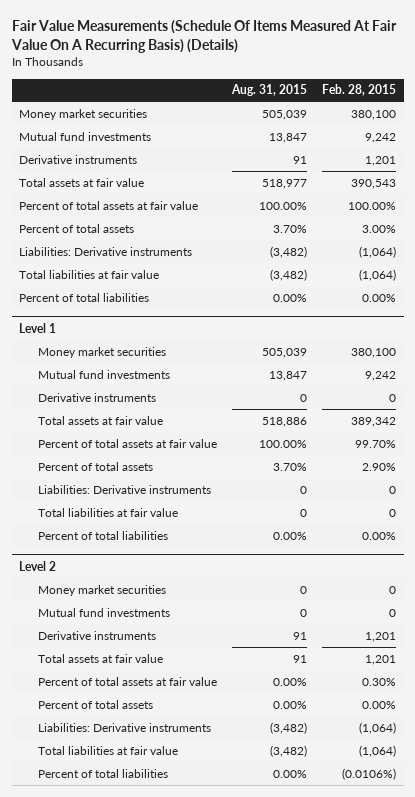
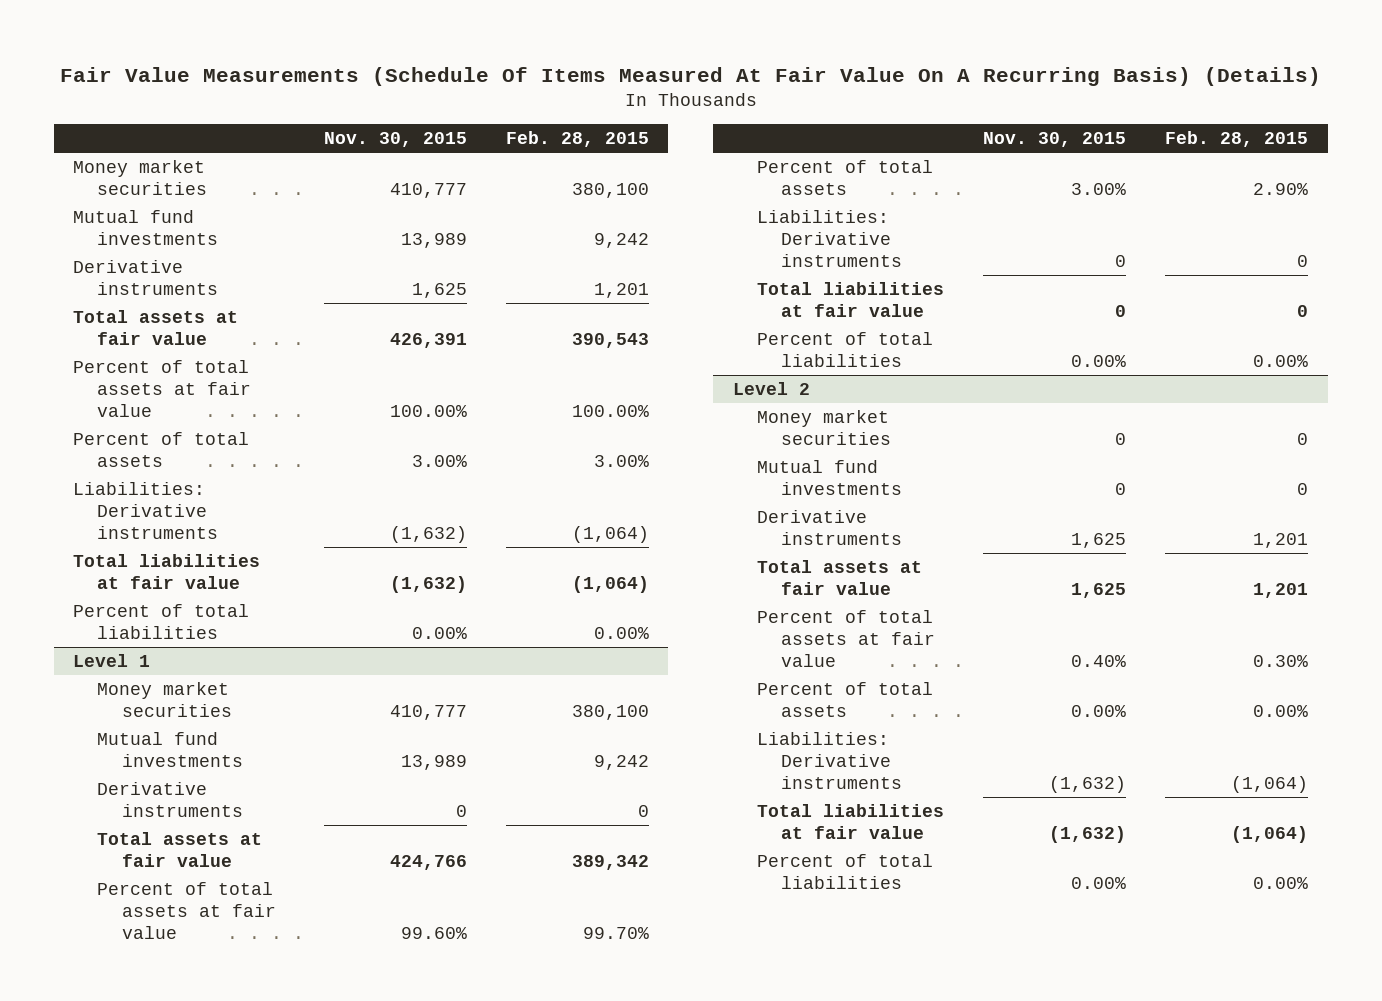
[231,84,308,97] Aug. 31, 2015 -> none
none -> [323,132,467,148] Nov. 30, 2015
[342,767,397,780] (0.0106%) -> [1253,877,1309,890] 0.00%

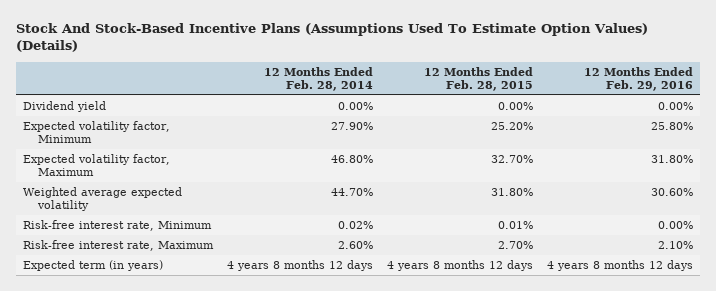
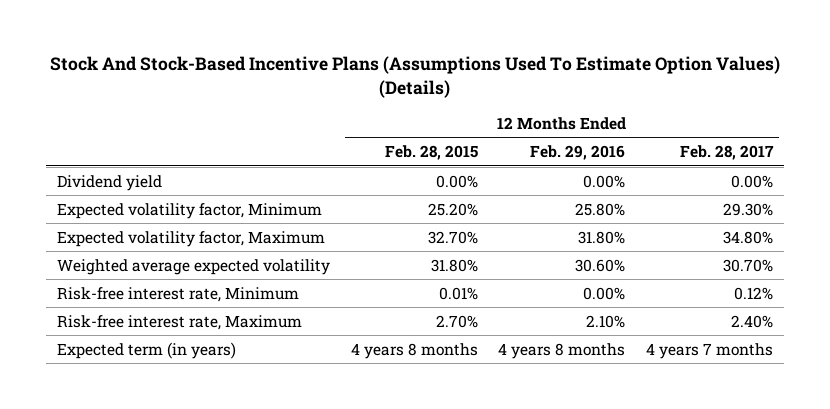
[263,66,373,91] 12 Months Ended Feb. 28, 2014 -> none
none -> [680,145,775,161] Feb. 28, 2017
[386,260,533,272] 4 years 8 months 12 days -> [350,342,478,359] 4 years 8 months
[547,260,694,272] 4 years 8 months 12 days -> [498,342,626,359] 4 years 8 months

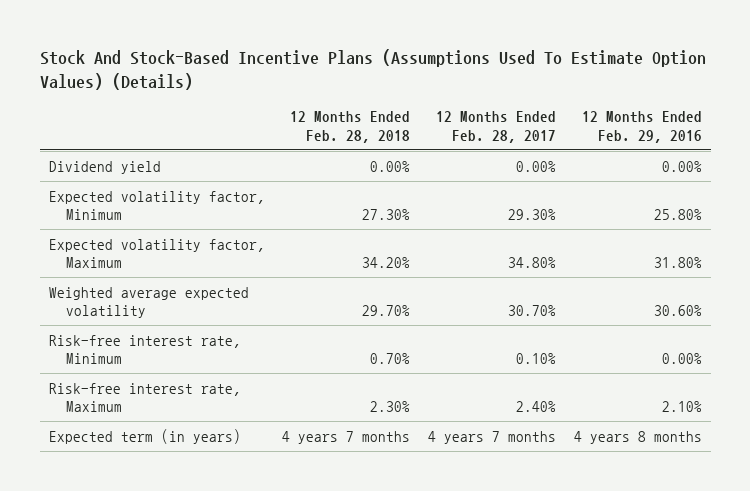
[384,145,478,161] Feb. 28, 2015 -> none
none -> [290,111,411,143] 12 Months Ended Feb. 28, 2018
[734,286,774,300] 0.12% -> [515,352,556,364] 0.10%

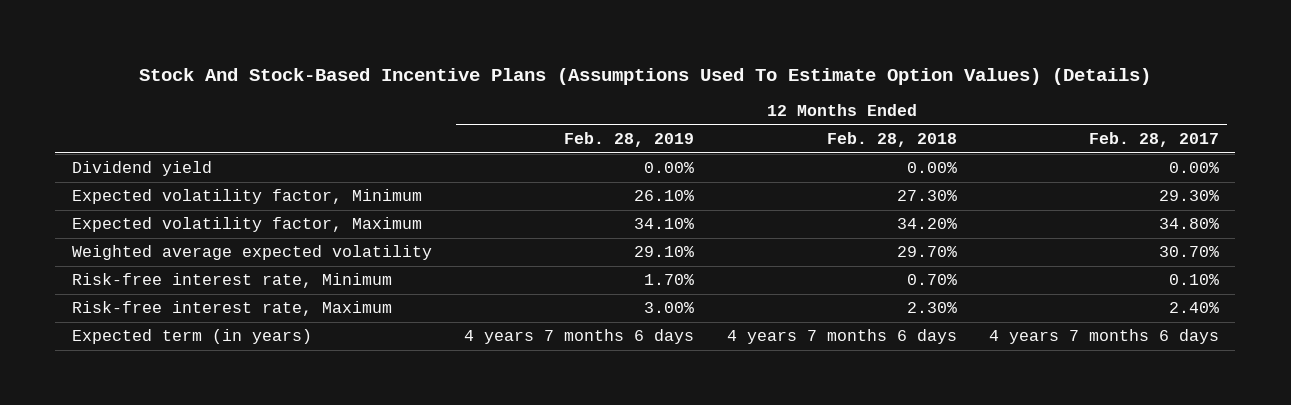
[581,111,702,143] 12 Months Ended Feb. 29, 2016 -> none
none -> [564,132,695,148] Feb. 28, 2019
[282,430,411,444] 4 years 7 months -> [726,329,957,345] 4 years 7 months 6 days
[427,430,556,444] 4 years 7 months -> [989,329,1220,345] 4 years 7 months 6 days

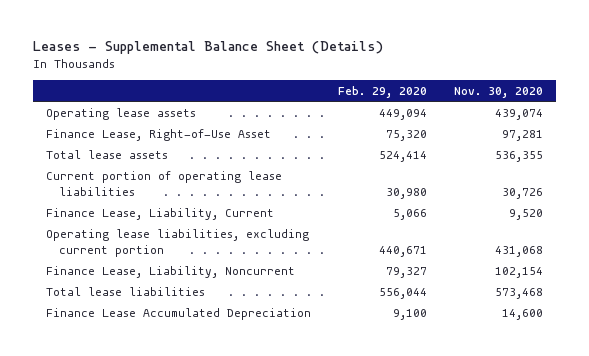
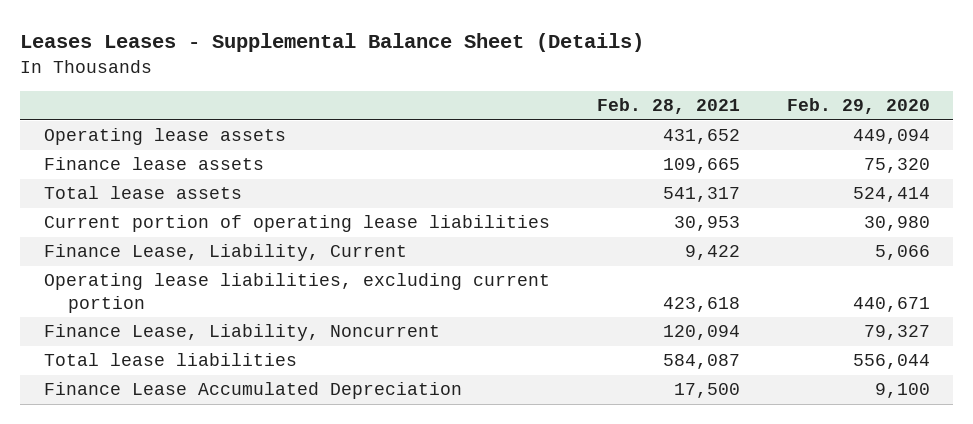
[32,41,383,55] Leases - Supplemental Balance Sheet (Details) -> [20,33,645,53] Leases Leases - Supplemental Balance Sheet (Details)
[453,86,543,98] Nov. 30, 2020 -> none
none -> [596,98,740,115] Feb. 28, 2021
[46,128,272,141] Finance Lease, Right-of-Use Asset -> [43,157,264,171] Finance lease assets

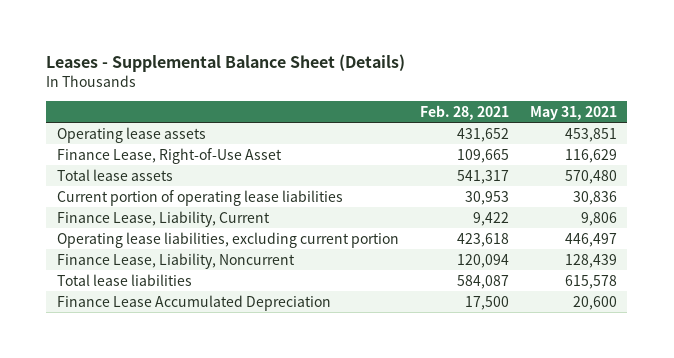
[20,33,645,53] Leases Leases - Supplemental Balance Sheet (Details) -> [46,53,406,72] Leases - Supplemental Balance Sheet (Details)
[786,98,930,115] Feb. 29, 2020 -> none
none -> [529,105,617,120] May 31, 2021
[43,157,264,171] Finance lease assets -> [56,147,282,164] Finance Lease, Right-of-Use Asset

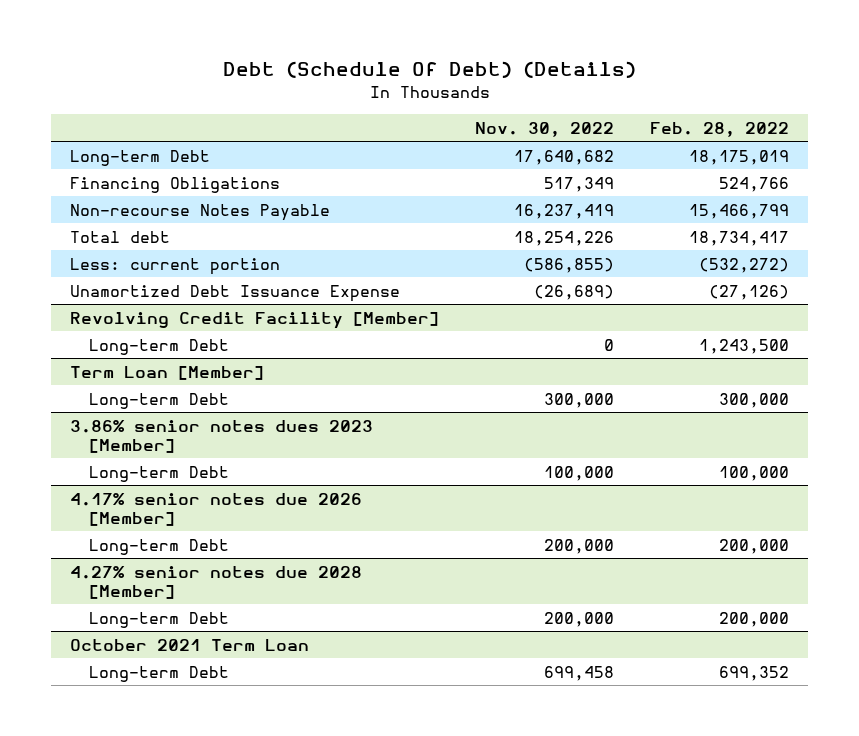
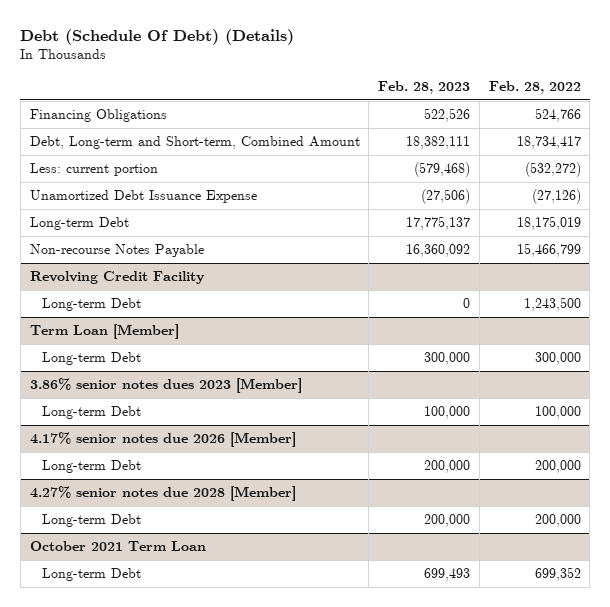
[475,121,615,137] Nov. 30, 2022 -> none
none -> [378,80,471,94] Feb. 28, 2023
[69,230,170,243] Total debt -> [29,136,360,150] Debt, Long-term and Short-term, Combined Amount
[69,149,210,166] Long-term Debt -> [29,217,129,231] Long-term Debt
[69,203,330,221] Non-recourse Notes Payable -> [29,244,204,258] Non-recourse Notes Payable
[69,311,439,329] Revolving Credit Facility [Member] -> [29,271,205,285] Revolving Credit Facility

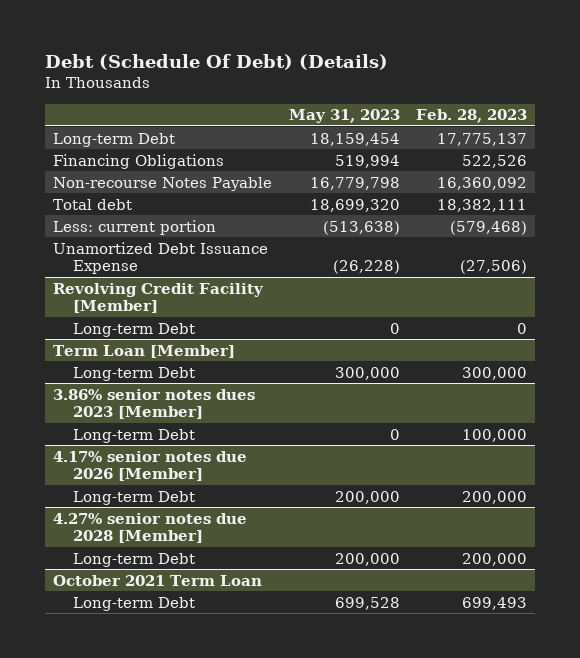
[488,80,581,94] Feb. 28, 2022 -> none
none -> [288,109,400,124] May 31, 2023
[29,217,129,231] Long-term Debt -> [52,132,175,147] Long-term Debt
[29,244,204,258] Non-recourse Notes Payable -> [52,176,272,191] Non-recourse Notes Payable
[29,136,360,150] Debt, Long-term and Short-term, Combined Amount -> [52,198,132,210] Total debt
[29,271,205,285] Revolving Credit Facility -> [52,282,264,314] Revolving Credit Facility [Member]

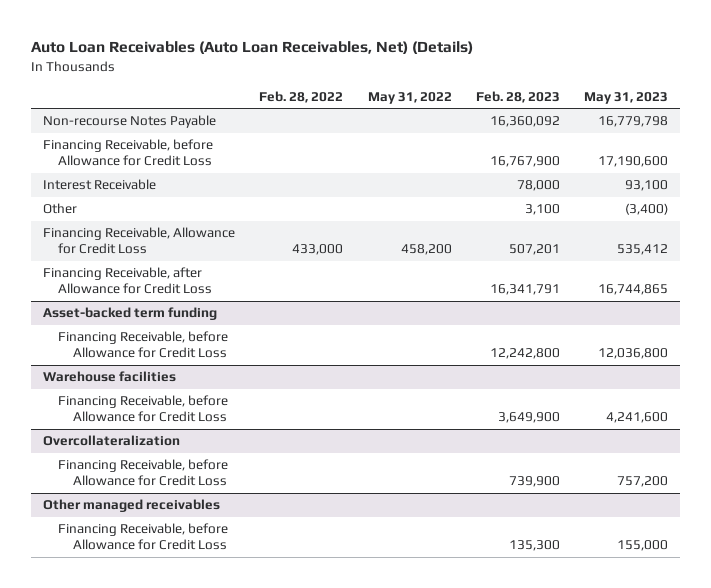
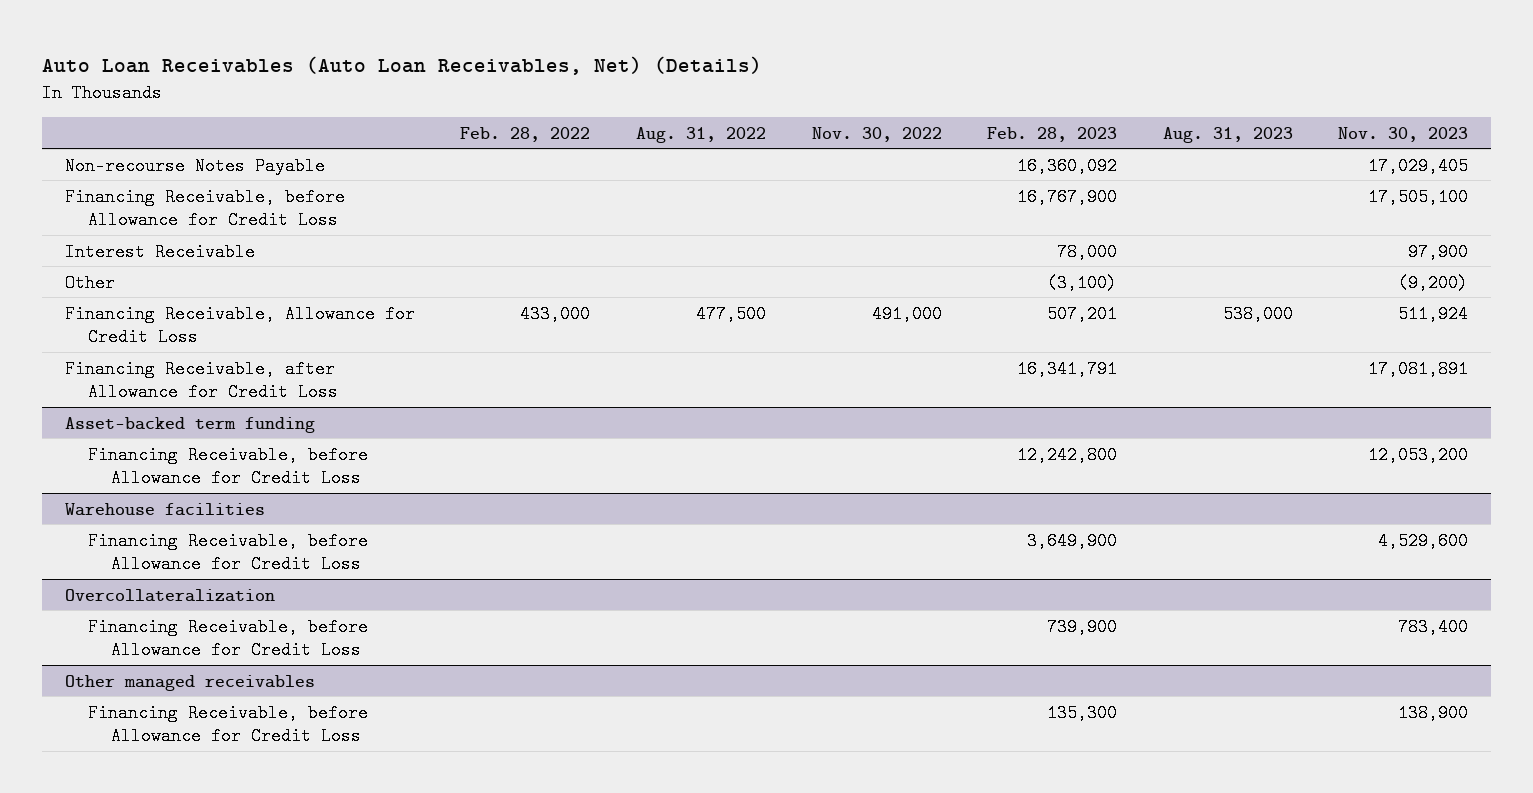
[367,91,452,104] May 31, 2022 -> none
[584,91,669,104] May 31, 2023 -> none
none -> [636,126,767,143] Aug. 31, 2022
none -> [811,126,942,142] Nov. 30, 2022
none -> [1162,126,1293,143] Aug. 31, 2023
none -> [1338,126,1469,142] Nov. 30, 2023
[524,204,560,216] 3,100 -> [1047,273,1118,292] (3,100)

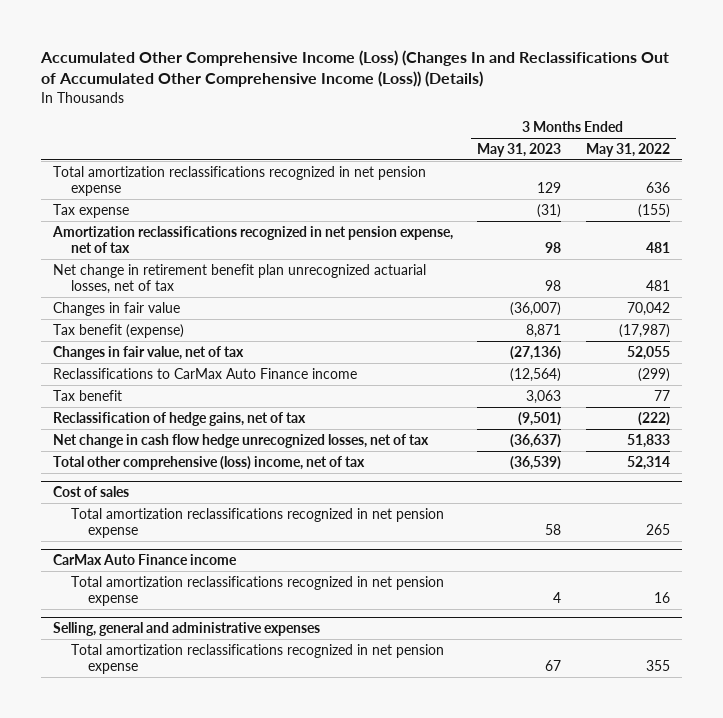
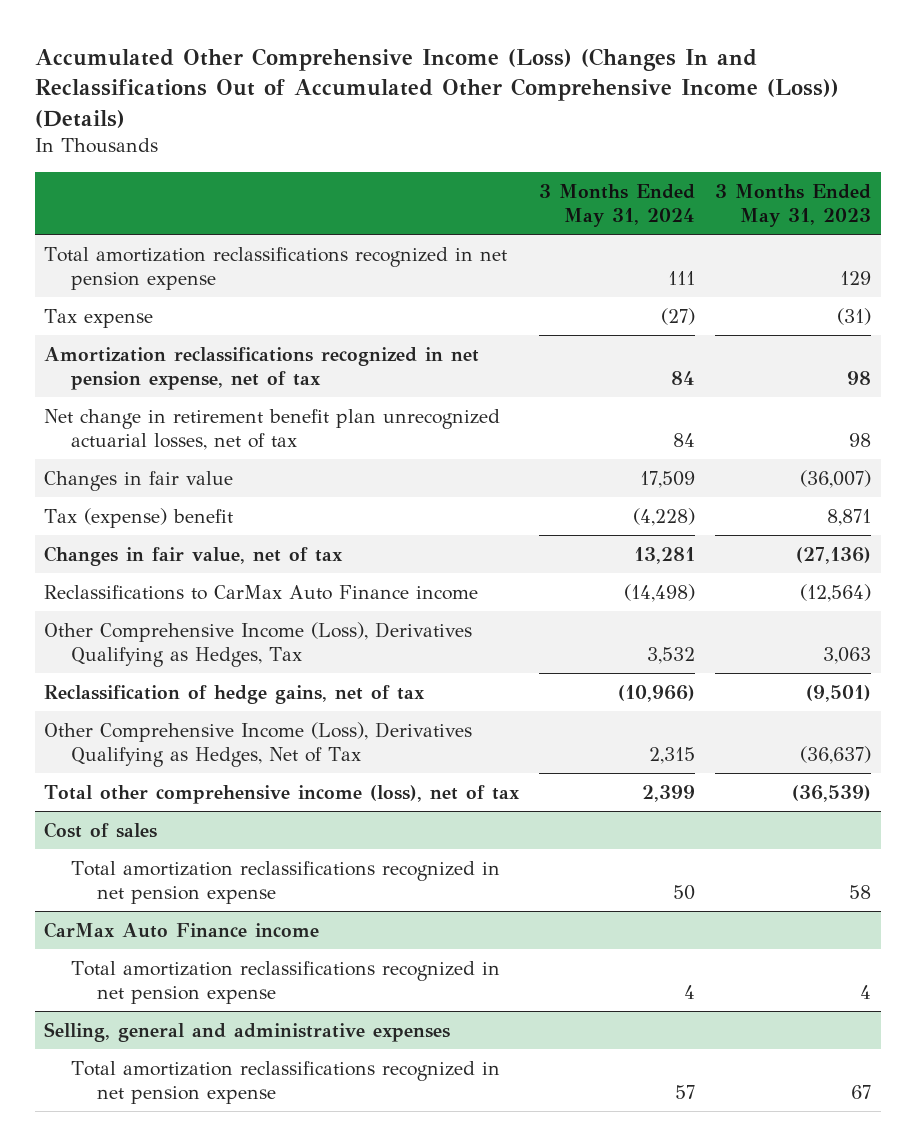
[585,143,670,158] May 31, 2022 -> none
none -> [539,183,696,227] 3 Months Ended May 31, 2024
[53,323,185,338] Tax benefit (expense) -> [44,507,234,528] Tax (expense) benefit
[53,389,123,401] Tax benefit -> [44,621,473,667] Other Comprehensive Income (Loss), Derivatives Qualifying as Hedges, Tax
[53,433,430,448] Net change in cash flow hedge unrecognized losses, net of tax -> [44,721,473,767] Other Comprehensive Income (Loss), Derivatives Qualifying as Hedges, Net of Tax
[53,455,366,470] Total other comprehensive (loss) income, net of tax -> [44,784,521,804] Total other comprehensive income (loss), net of tax

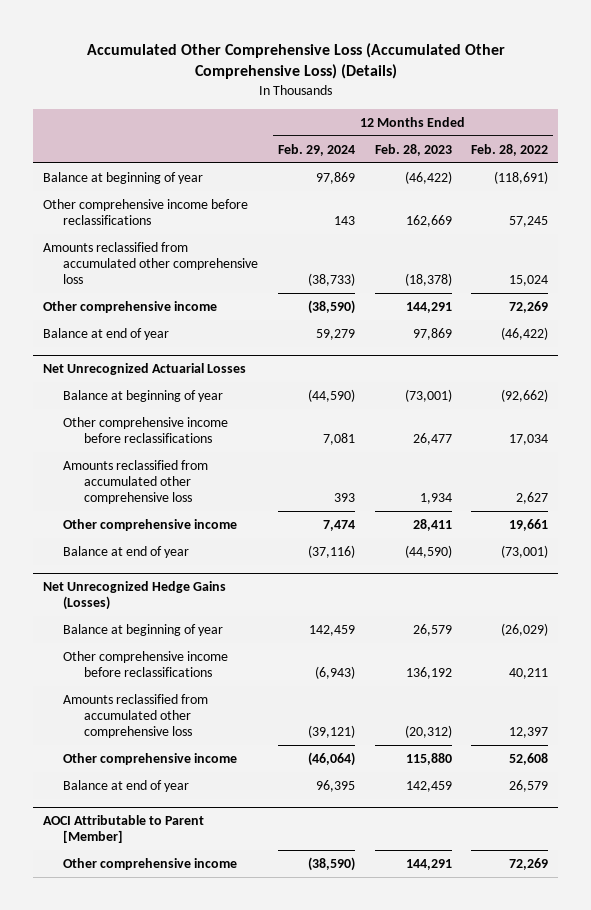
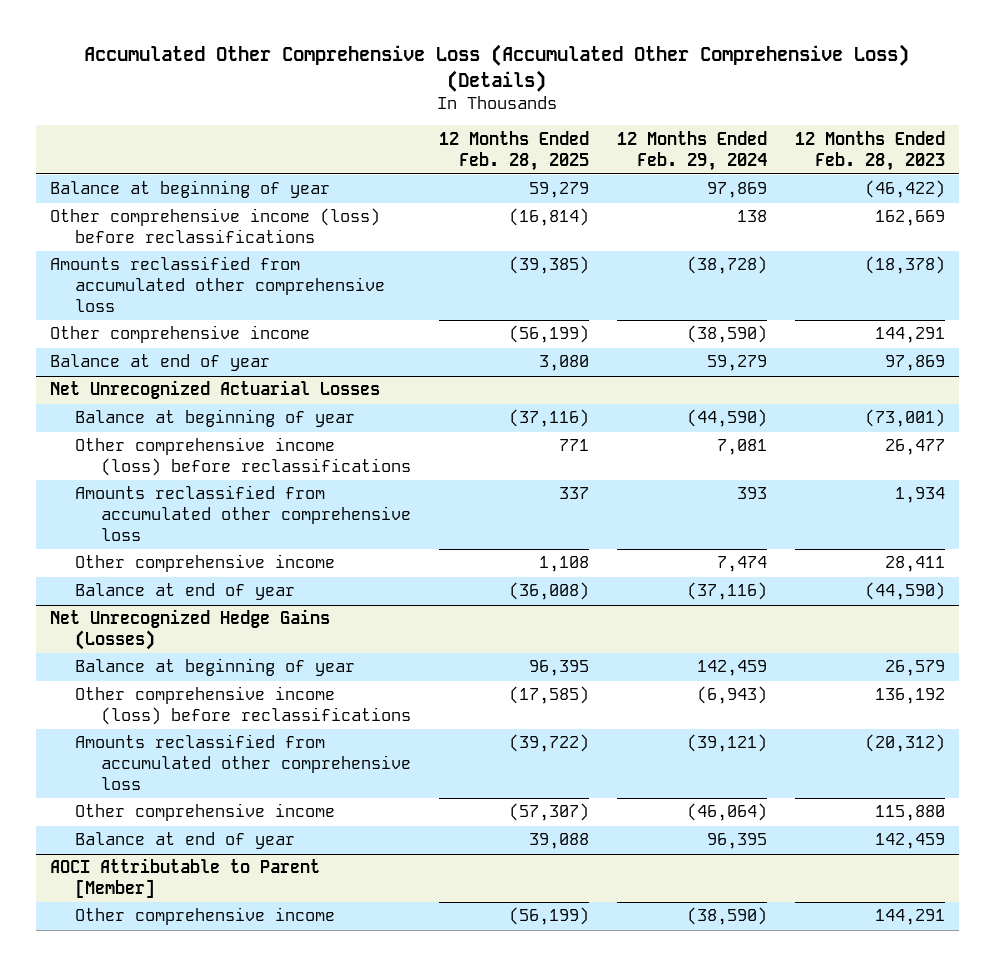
[471,143,549,156] Feb. 28, 2022 -> none
none -> [438,130,589,171] 12 Months Ended Feb. 28, 2025
[43,198,249,226] Other comprehensive income before reclassifications -> [50,208,381,244] Other comprehensive income (loss) before reclassifications
[333,216,355,226] 143 -> [736,210,767,223] 138
[307,273,355,287] (38,733) -> [686,256,767,275] (38,728)
[63,416,229,444] Other comprehensive income before reclassifications -> [75,437,411,477] Other comprehensive income (loss) before reclassifications
[63,650,229,678] Other comprehensive income before reclassifications -> [75,686,411,726] Other comprehensive income (loss) before reclassifications

